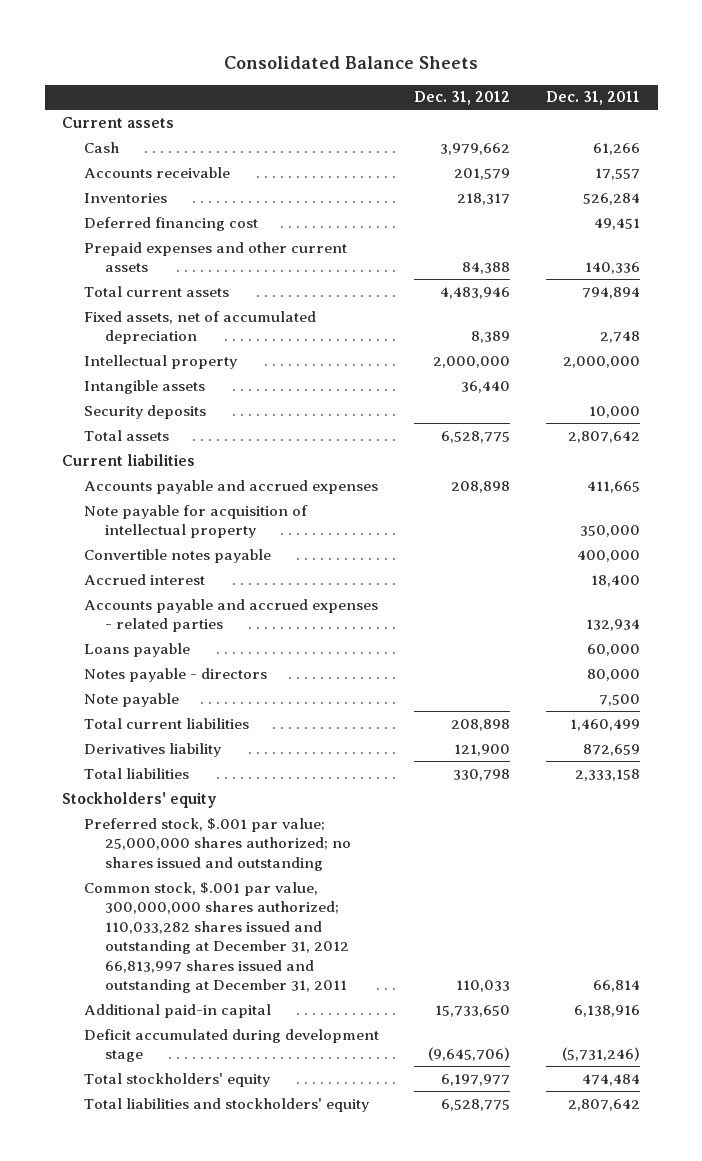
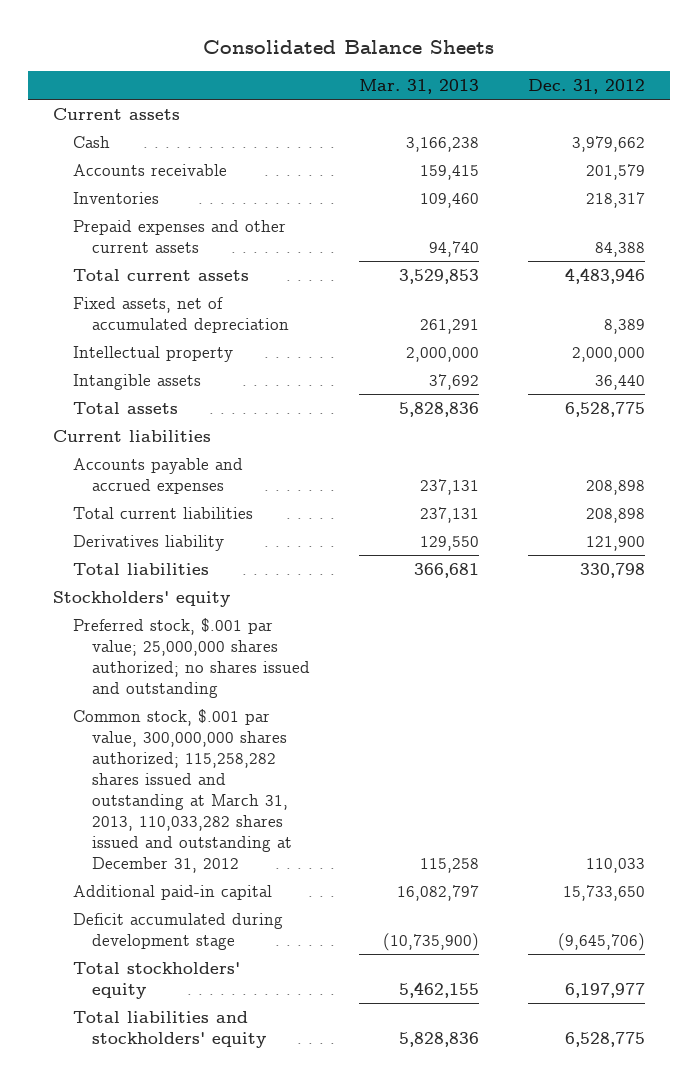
[545,91,640,106] Dec. 31, 2011 -> none
none -> [359,79,480,95] Mar. 31, 2013
[83,216,258,231] Deferred financing cost -> none
[83,404,206,419] Security deposits -> none
[83,504,308,539] Note payable for acquisition of intellectual property -> none
[83,548,271,563] Convertible notes payable -> none
[83,573,205,585] Accrued interest -> none
[83,598,378,633] Accounts payable and accrued expenses - related parties -> none
[83,642,190,657] Loans payable -> none
[83,667,267,682] Notes payable - directors -> none
[83,692,179,707] Note payable -> none
[83,881,349,994] Common stock, $.001 par value, 300,000,000 shares authorized; 110,033,282 shares issued and outstanding at December 31, 2012 66,813,997 shares issued and outstanding at December 31, 2011 -> [72,708,293,873] Common stock, $.001 par value, 300,000,000 shares authorized; 115,258,282 shares issued and outstanding at March 31, 2013, 110,033,282 shares issued and outstanding at December 31, 2012

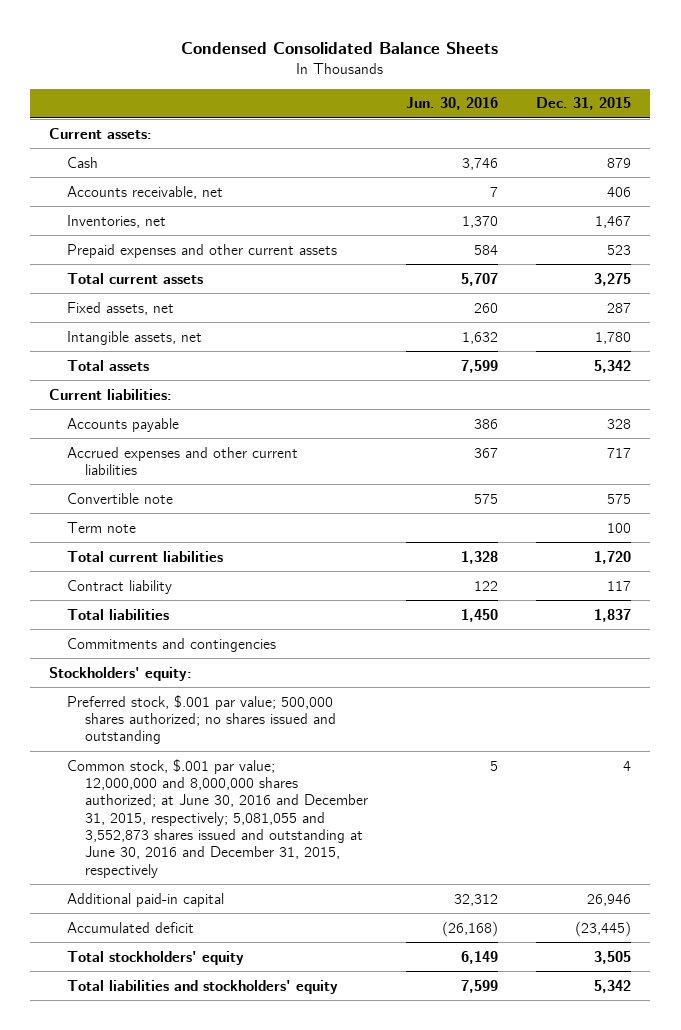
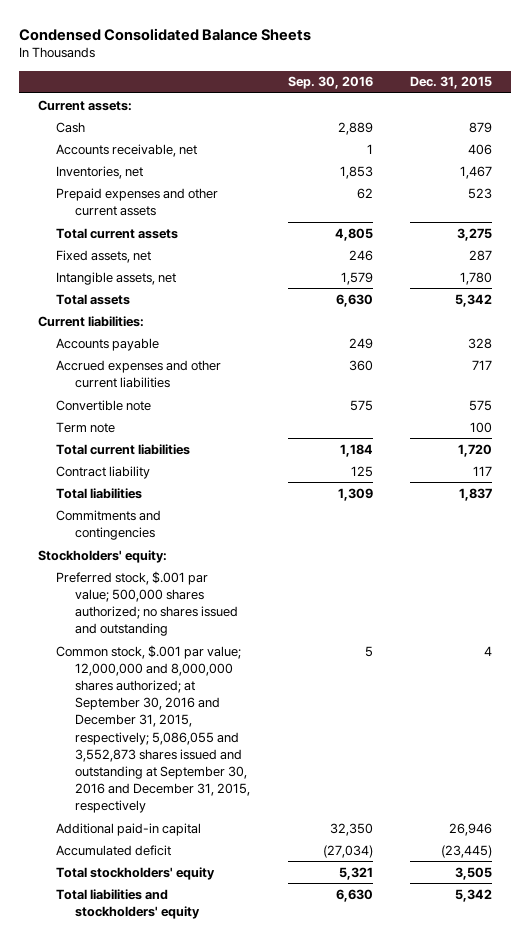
[405,97,498,111] Jun. 30, 2016 -> none
none -> [287,76,373,90] Sep. 30, 2016
[67,758,368,878] Common stock, $.001 par value; 12,000,000 and 8,000,000 shares authorized; at June 30, 2016 and December 31, 2015, respectively; 5,081,055 and 3,552,873 shares issued and outstanding at June 30, 2016 and December 31, 2015, respectively -> [56,644,250,814] Common stock, $.001 par value; 12,000,000 and 8,000,000 shares authorized; at September 30, 2016 and December 31, 2015, respectively; 5,086,055 and 3,552,873 shares issued and outstanding at September 30, 2016 and December 31, 2015, respectively

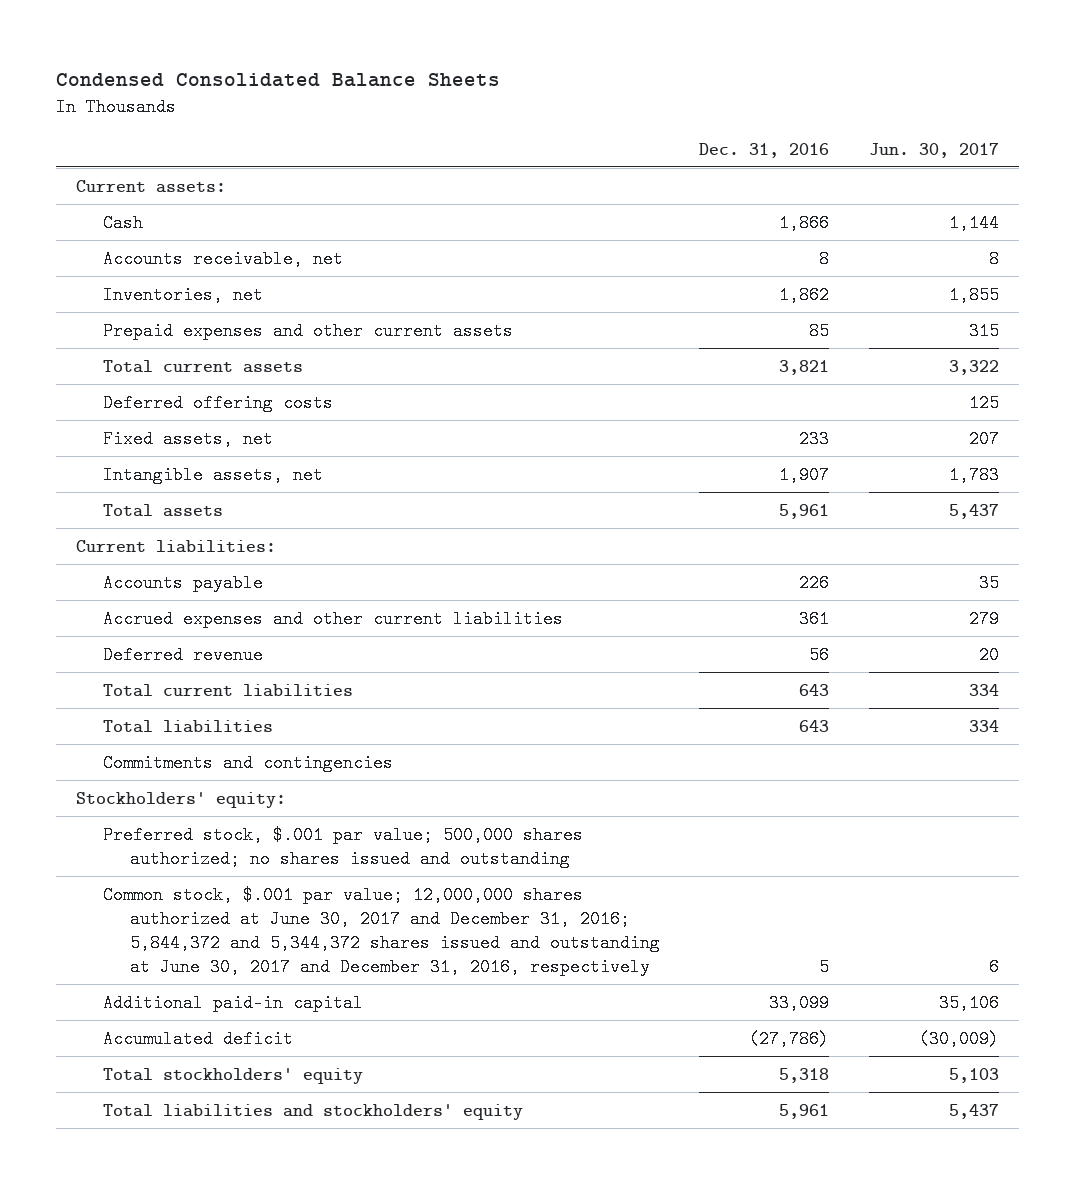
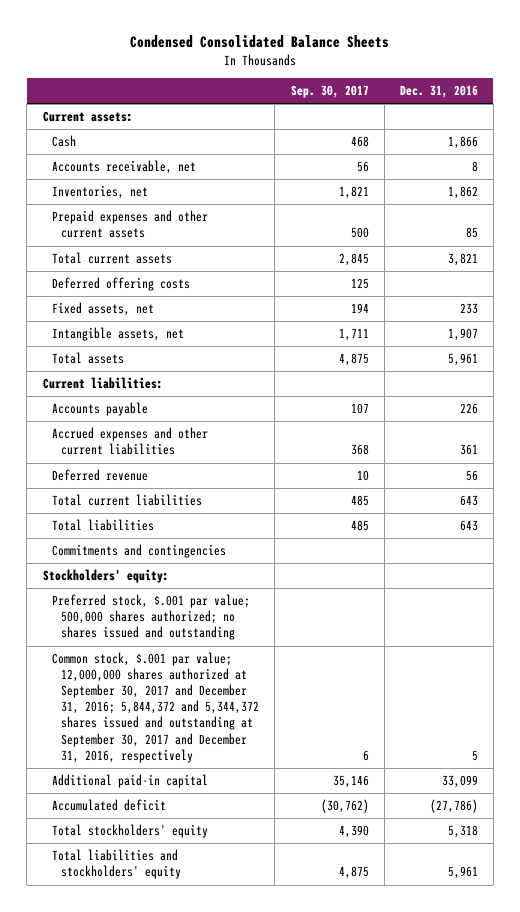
[868,142,999,158] Jun. 30, 2017 -> none
none -> [290,85,369,99] Sep. 30, 2017
[102,885,660,976] Common stock, $.001 par value; 12,000,000 shares authorized at June 30, 2017 and December 31, 2016; 5,844,372 and 5,344,372 shares issued and outstanding at June 30, 2017 and December 31, 2016, respectively -> [51,652,260,763] Common stock, $.001 par value; 12,000,000 shares authorized at September 30, 2017 and December 31, 2016; 5,844,372 and 5,344,372 shares issued and outstanding at September 30, 2017 and December 31, 2016, respectively

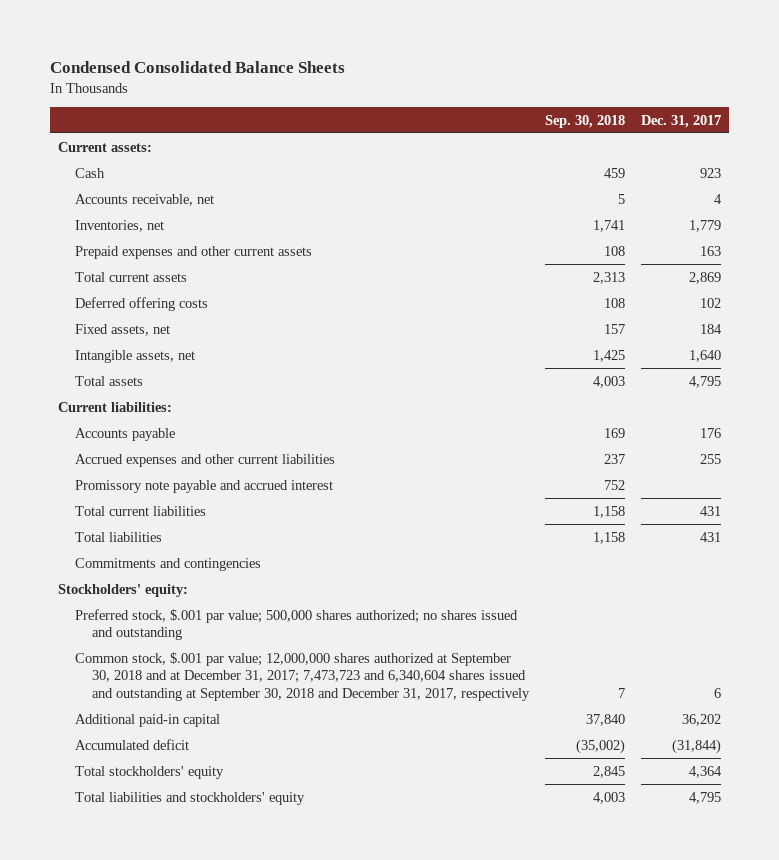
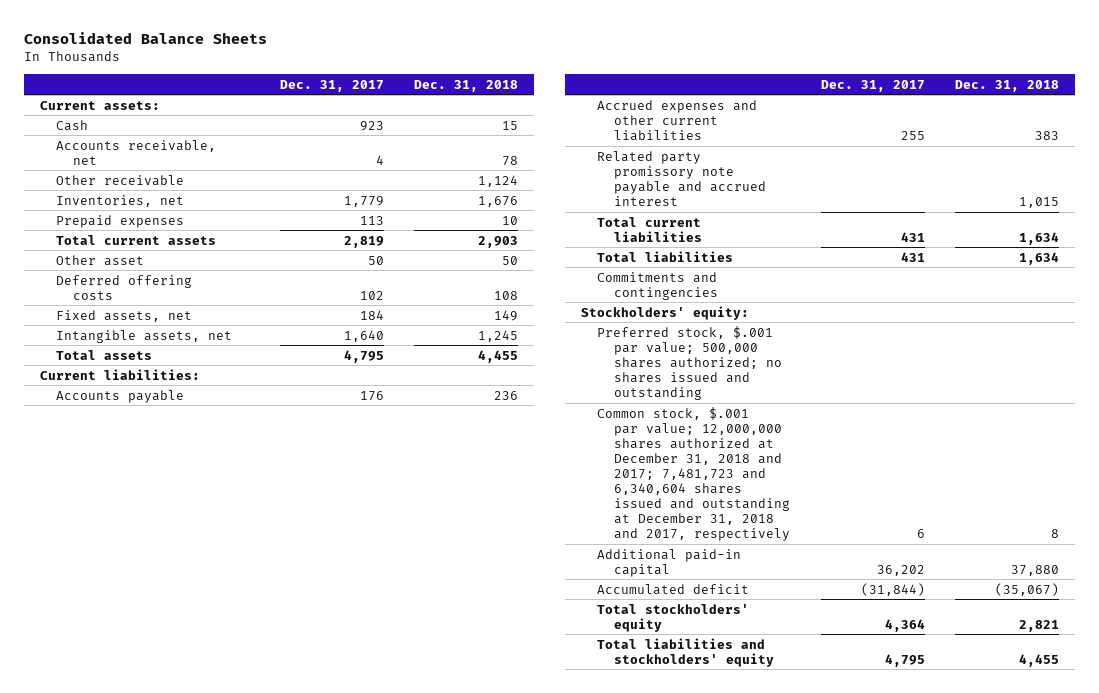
[50,61,346,74] Condensed Consolidated Balance Sheets -> [24,32,268,45] Consolidated Balance Sheets
[544,114,625,128] Sep. 30, 2018 -> none
none -> [414,79,519,92] Dec. 31, 2018
none -> [56,174,185,186] Other receivable
[75,245,313,259] Prepaid expenses and other current assets -> none
none -> [56,214,185,228] Prepaid expenses
[688,271,721,284] 2,869 -> [343,235,384,248] 2,819
none -> [56,254,145,266] Other asset
[75,479,334,493] Promissory note payable and accrued interest -> [597,150,767,206] Related party promissory note payable and accrued interest
[75,651,530,701] Common stock, $.001 par value; 12,000,000 shares authorized at September 30, 2018 and at December 31, 2017; 7,473,723 and 6,340,604 shares issued and outstanding at September 30, 2018 and December 31, 2017, respectively -> [597,406,791,542] Common stock, $.001 par value; 12,000,000 shares authorized at December 31, 2018 and 2017; 7,481,723 and 6,340,604 shares issued and outstanding at December 31, 2018 and 2017, respectively

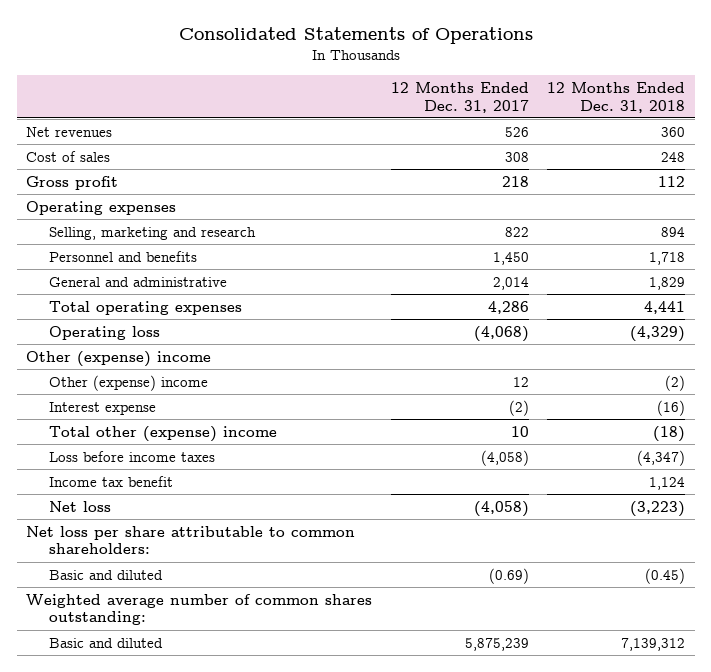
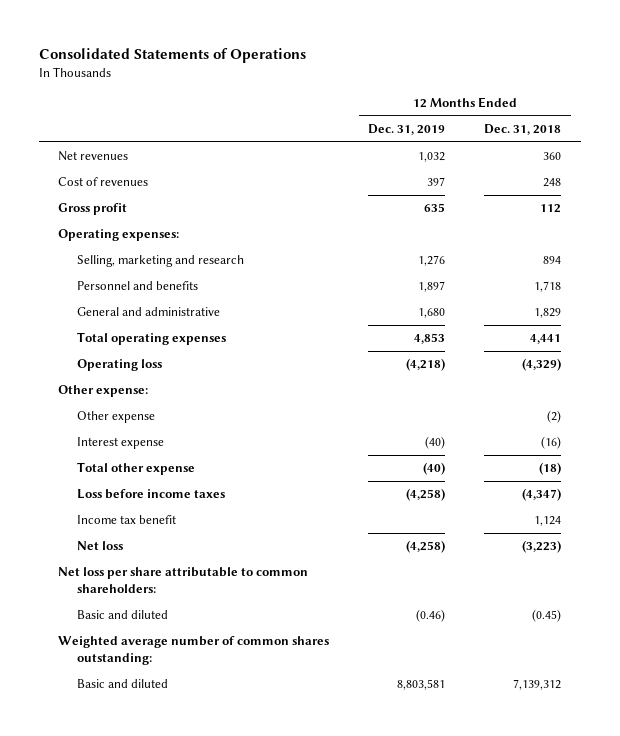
[390,81,529,113] 12 Months Ended Dec. 31, 2017 -> none
none -> [368,124,446,136] Dec. 31, 2019
[25,150,110,162] Cost of sales -> [58,177,149,187] Cost of revenues
[25,200,176,215] Operating expenses -> [58,229,180,242] Operating expenses:
[25,350,211,367] Other (expense) income -> [58,385,149,398] Other expense:
[48,374,208,391] Other (expense) income -> [76,411,155,424] Other expense
[48,425,277,442] Total other (expense) income -> [76,462,195,476] Total other expense

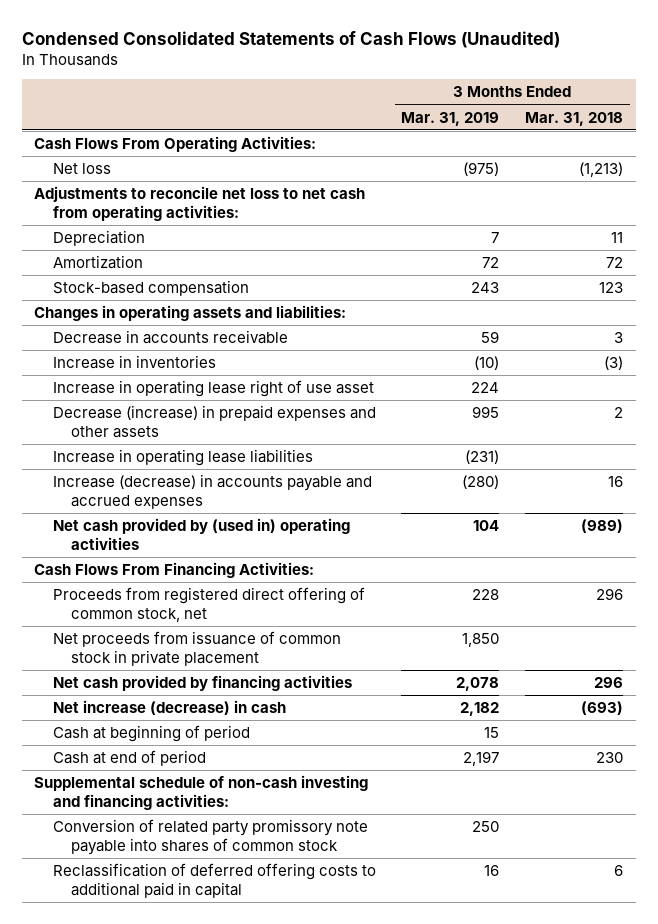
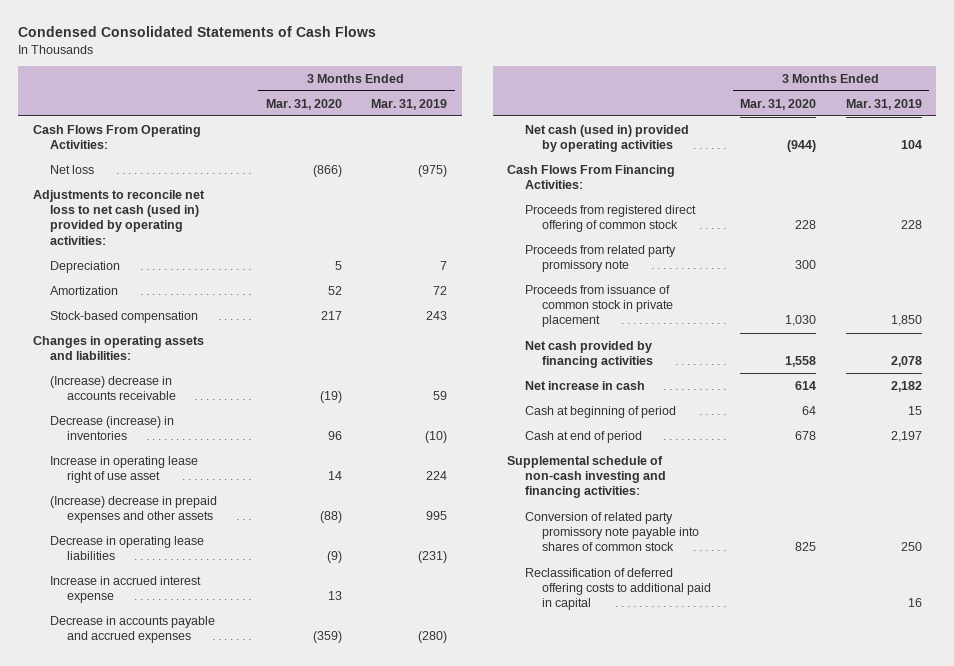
[21,30,560,48] Condensed Consolidated Statements of Cash Flows (Unaudited) -> [17,25,376,37] Condensed Consolidated Statements of Cash Flows
[525,111,624,126] Mar. 31, 2018 -> none
none -> [265,98,342,110] Mar. 31, 2020
[34,186,366,221] Adjustments to reconcile net loss to net cash from operating activities: -> [32,189,205,245] Adjustments to reconcile net loss to net cash (used in) provided by operating activities:
[52,330,288,345] Decrease in accounts receivable -> [49,375,177,401] (Increase) decrease in accounts receivable
[52,355,216,370] Increase in inventories -> [49,415,174,441] Decrease (increase) in inventories
[52,405,376,438] Decrease (increase) in prepaid expenses and other assets -> [49,495,217,524] (Increase) decrease in prepaid expenses and other assets
[52,449,313,467] Increase in operating lease liabilities -> [49,535,204,561] Decrease in operating lease liabilities
none -> [49,575,201,604] Increase in accrued interest expense
[52,474,372,509] Increase (decrease) in accounts payable and accrued expenses -> [49,615,215,644] Decrease in accounts payable and accrued expenses
[52,518,350,550] Net cash provided by (used in) operating activities -> [524,124,689,153] Net cash (used in) provided by operating activities
[52,587,365,622] Proceeds from registered direct offering of common stock, net -> [524,204,696,233] Proceeds from registered direct offering of common stock
none -> [524,244,676,273] Proceeds from related party promissory note
[52,631,341,666] Net proceeds from issuance of common stock in private placement -> [524,284,673,328] Proceeds from issuance of common stock in private placement
[52,700,286,716] Net increase (decrease) in cash -> [524,380,645,390] Net increase in cash

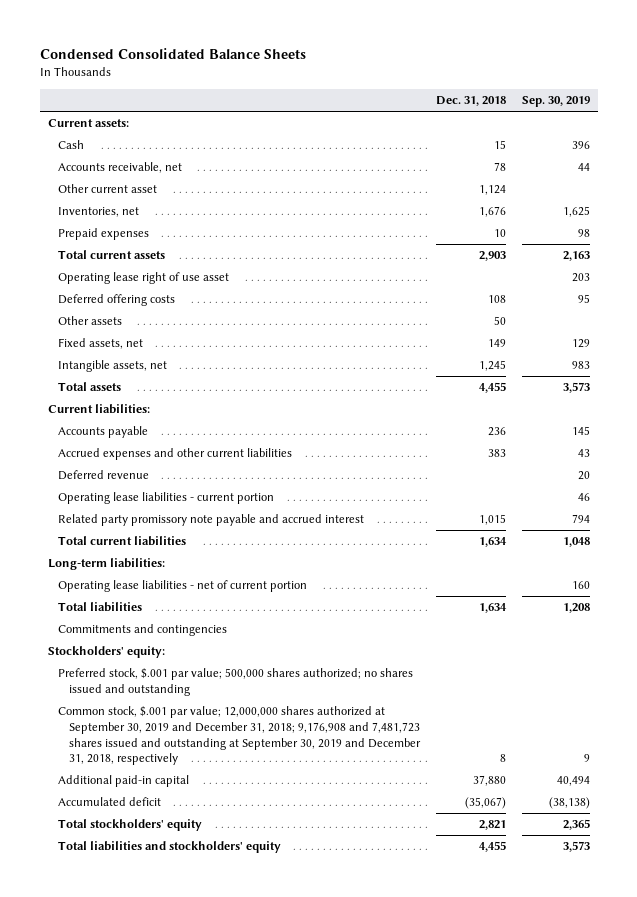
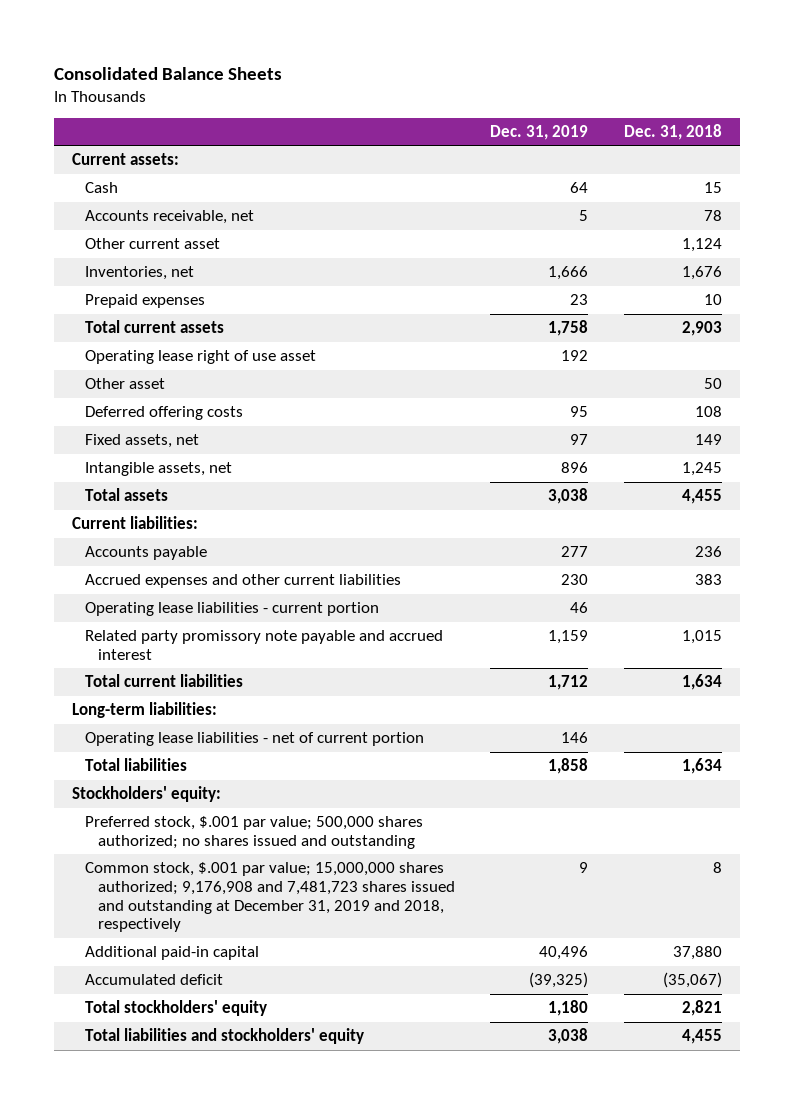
[39,48,306,60] Condensed Consolidated Balance Sheets -> [54,66,283,80] Consolidated Balance Sheets
[521,96,590,108] Sep. 30, 2019 -> none
none -> [490,124,589,140] Dec. 31, 2019
none -> [84,378,165,390] Other asset
[58,316,123,326] Other assets -> none
[58,470,150,481] Deferred revenue -> none
[58,624,228,637] Commitments and contingencies -> none
[58,706,421,766] Common stock, $.001 par value; 12,000,000 shares authorized at September 30, 2019 and December 31, 2018; 9,176,908 and 7,481,723 shares issued and outstanding at September 30, 2019 and December 31, 2018, respectively -> [84,862,455,933] Common stock, $.001 par value; 15,000,000 shares authorized; 9,176,908 and 7,481,723 shares issued and outstanding at December 31, 2019 and 2018, respectively

